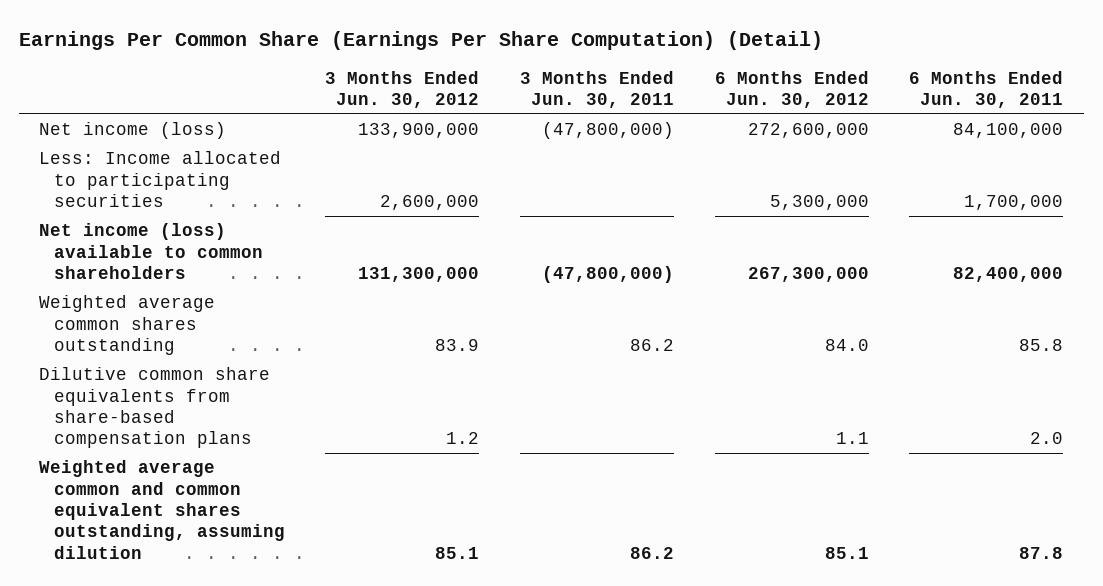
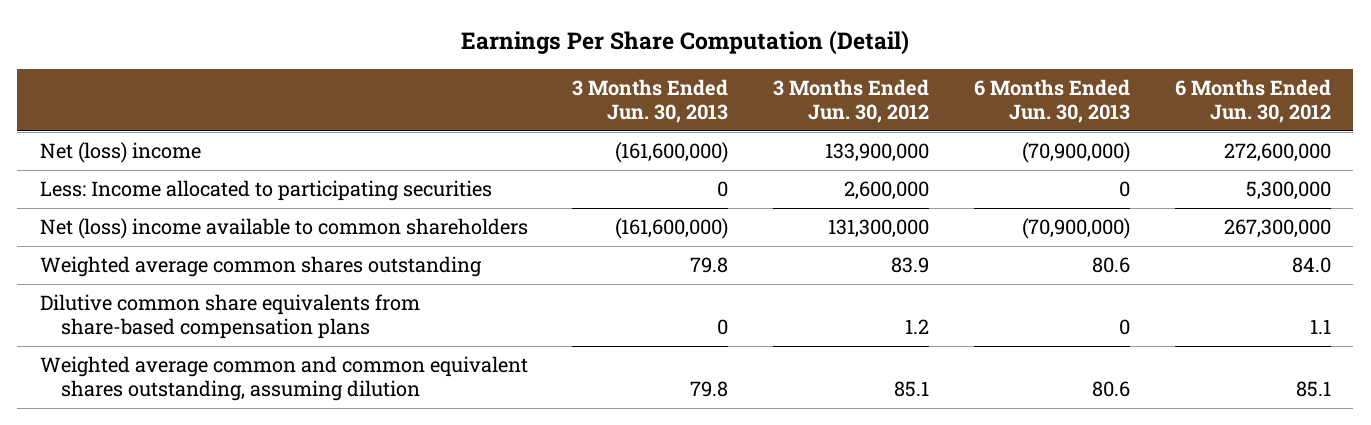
[19,31,824,51] Earnings Per Common Share (Earnings Per Share Computation) (Detail) -> [461,29,910,55] Earnings Per Share Computation (Detail)
[519,70,674,108] 3 Months Ended Jun. 30, 2011 -> none
[909,70,1064,108] 6 Months Ended Jun. 30, 2011 -> none
none -> [572,79,729,124] 3 Months Ended Jun. 30, 2013
none -> [974,79,1131,124] 6 Months Ended Jun. 30, 2013
[39,122,227,140] Net income (loss) -> [39,142,201,164] Net (loss) income
[39,223,263,279] Net income (loss) available to common shareholders -> [39,218,528,240] Net (loss) income available to common shareholders

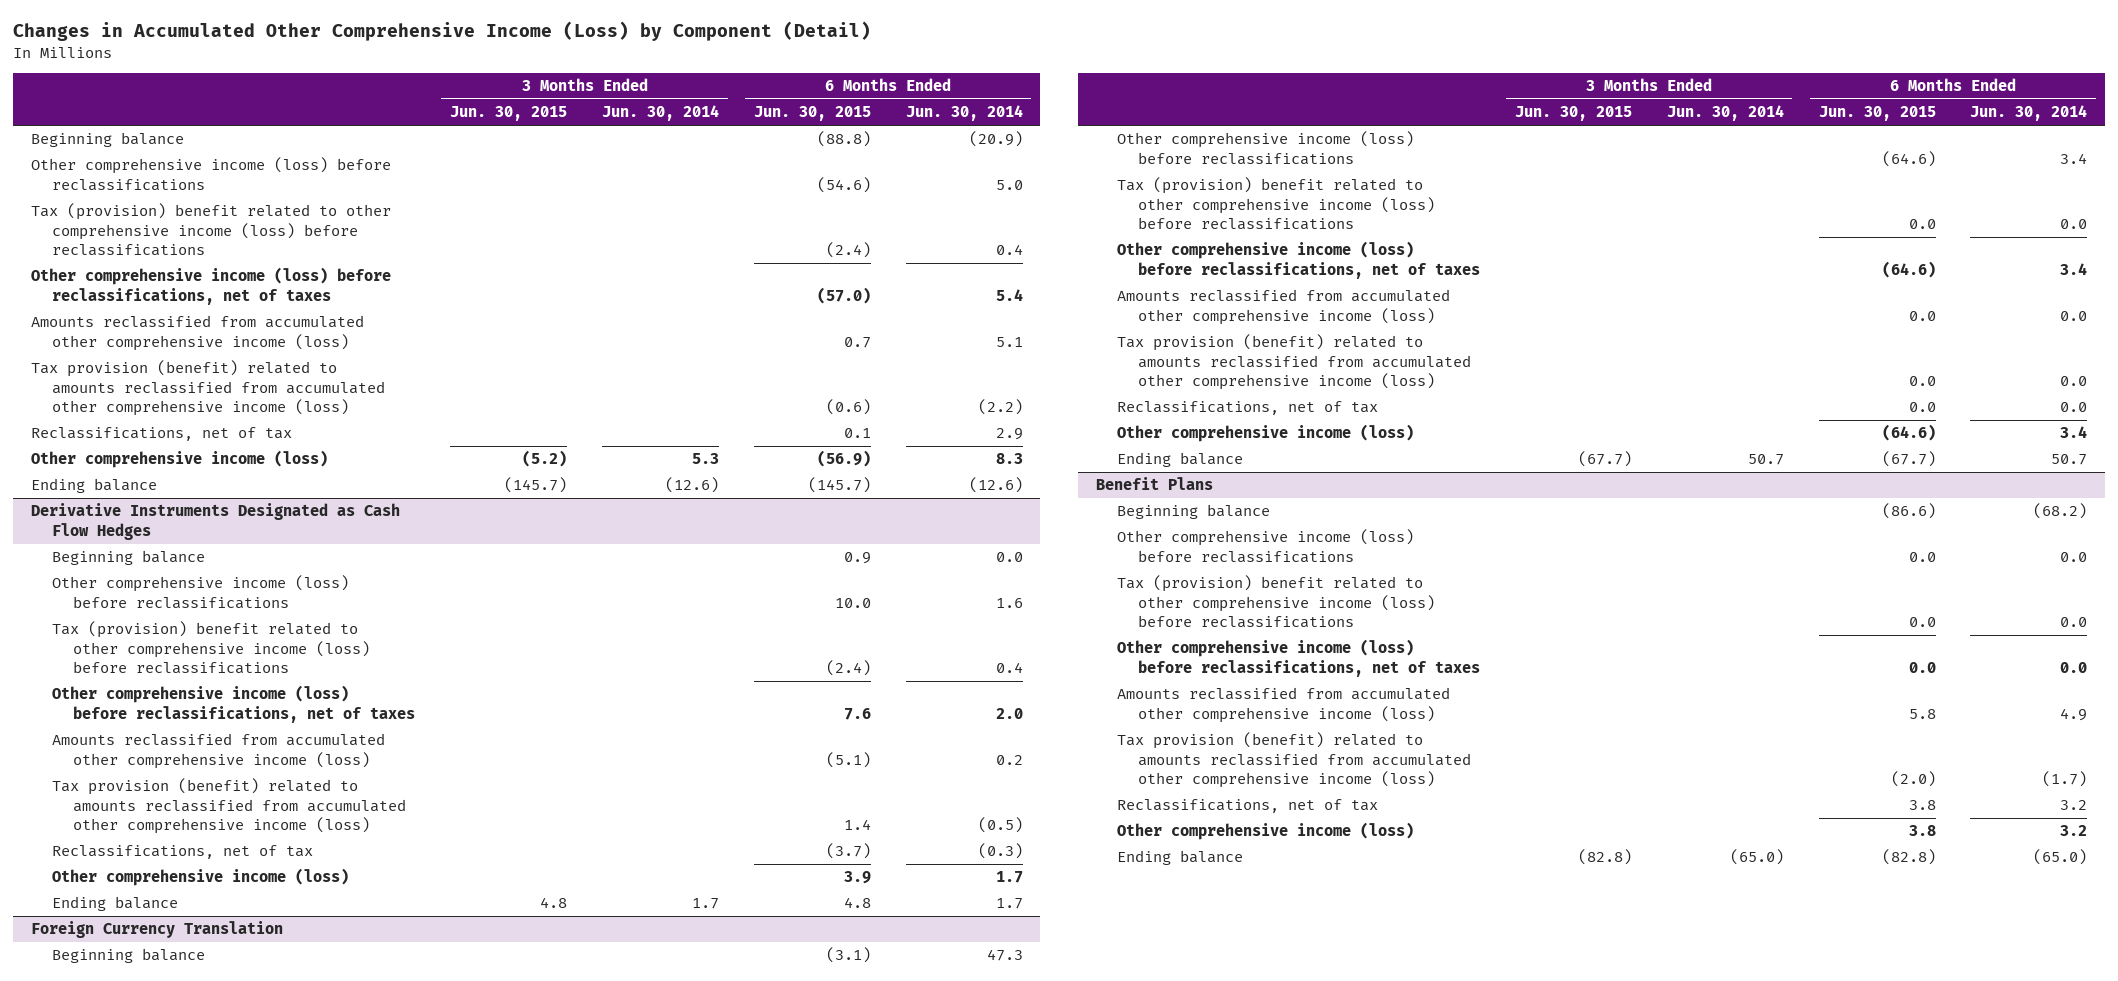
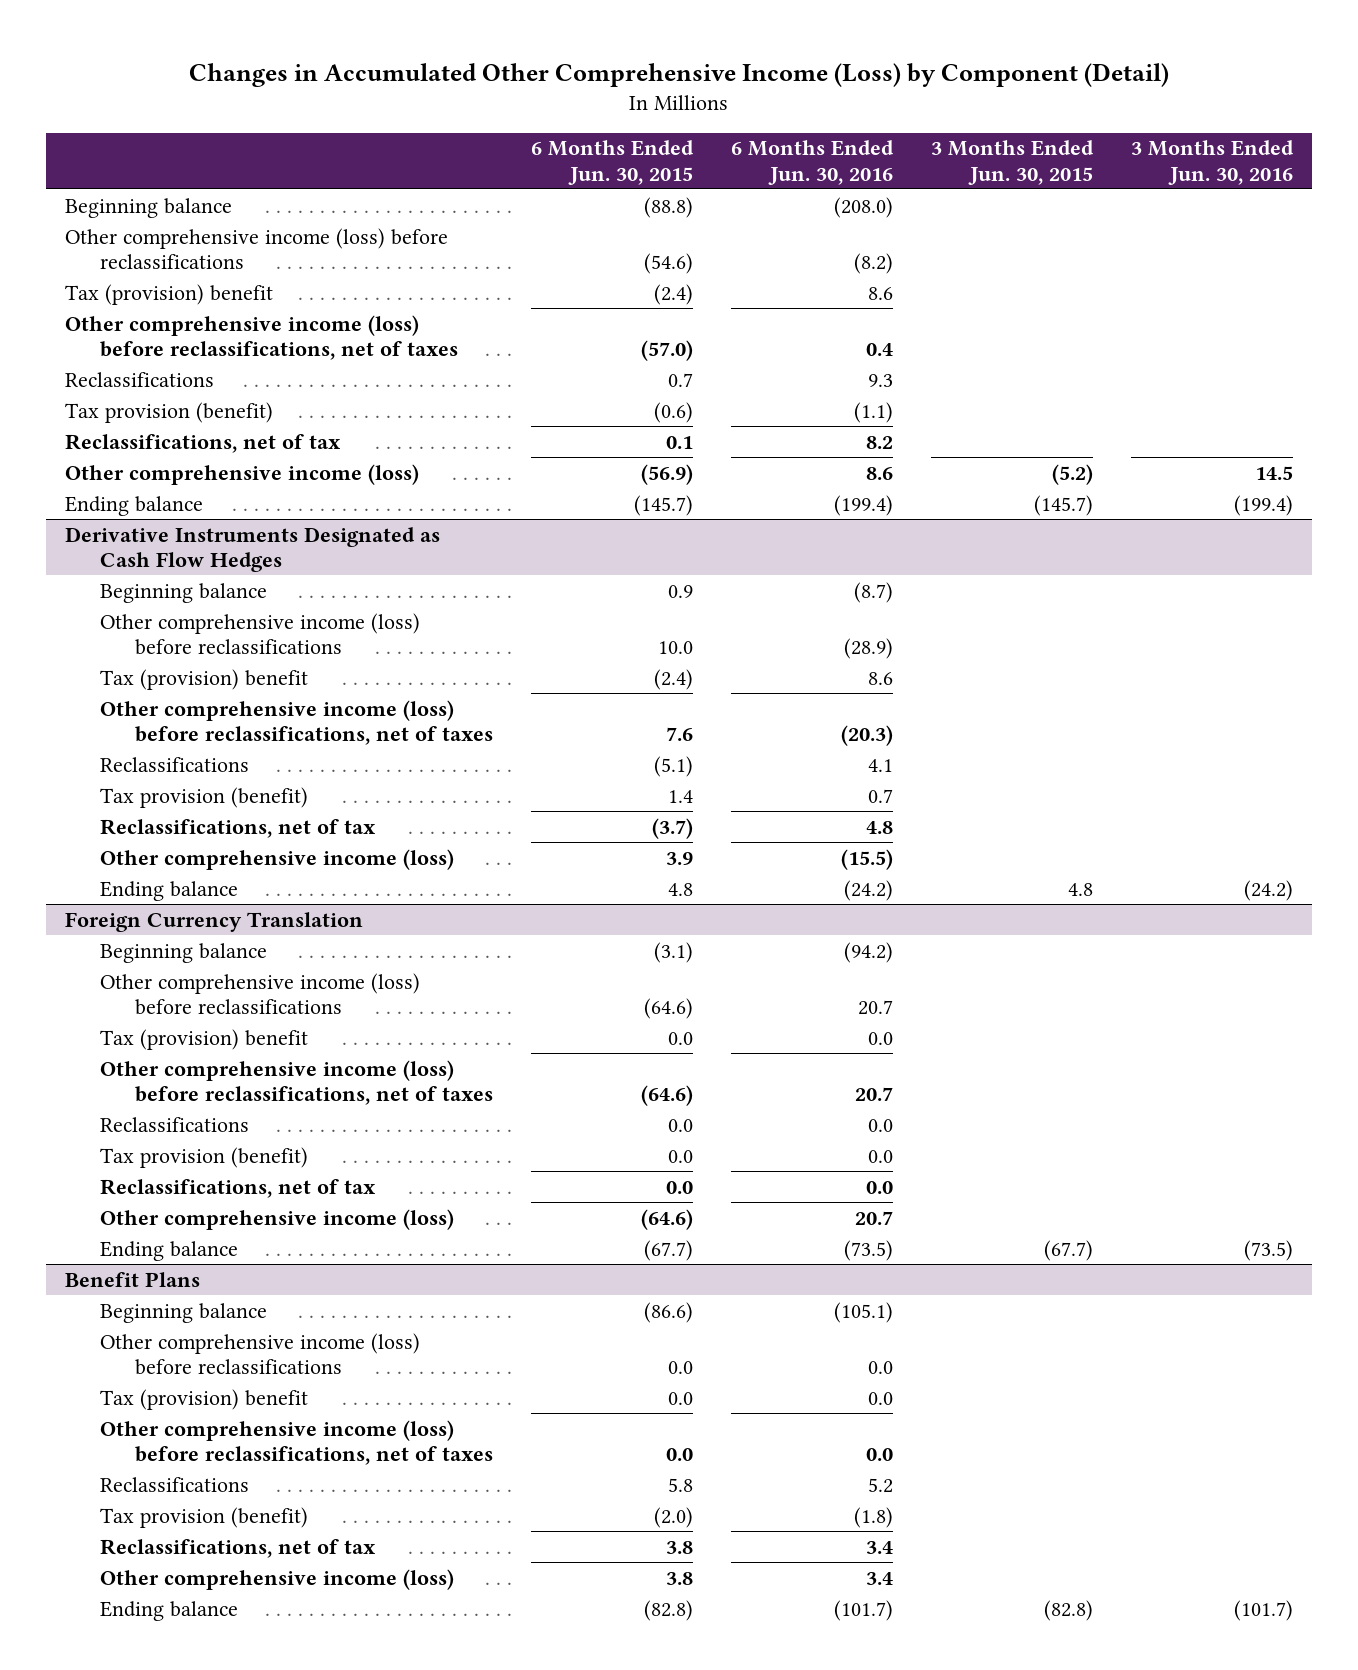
[601,105,719,122] Jun. 30, 2014 -> none
[905,105,1023,122] Jun. 30, 2014 -> none
none -> [731,140,895,185] 6 Months Ended Jun. 30, 2016
none -> [1130,140,1294,185] 3 Months Ended Jun. 30, 2016
[30,203,391,257] Tax (provision) benefit related to other comprehensive income (loss) before reclassifications -> [65,283,274,305] Tax (provision) benefit
[30,315,364,351] Amounts reclassified from accumulated other comprehensive income (loss) -> [65,371,215,387] Reclassifications
[30,360,386,417] Tax provision (benefit) related to amounts reclassified from accumulated other comprehensive income (loss) -> [65,401,274,423] Tax provision (benefit)
[52,621,371,675] Tax (provision) benefit related to other comprehensive income (loss) before reclassifications -> [100,668,309,690] Tax (provision) benefit
[52,733,386,769] Amounts reclassified from accumulated other comprehensive income (loss) -> [100,756,250,772] Reclassifications
[52,778,407,835] Tax provision (benefit) related to amounts reclassified from accumulated other comprehensive income (loss) -> [100,786,309,808] Tax provision (benefit)
[1116,177,1436,231] Tax (provision) benefit related to other comprehensive income (loss) before reclassifications -> [100,1028,309,1050] Tax (provision) benefit
[1116,289,1450,325] Amounts reclassified from accumulated other comprehensive income (loss) -> [100,1116,250,1132] Reclassifications
[1116,334,1472,391] Tax provision (benefit) related to amounts reclassified from accumulated other comprehensive income (loss) -> [100,1146,309,1168] Tax provision (benefit)
[1116,575,1436,629] Tax (provision) benefit related to other comprehensive income (loss) before reclassifications -> [100,1388,309,1410] Tax (provision) benefit
[1116,687,1450,723] Amounts reclassified from accumulated other comprehensive income (loss) -> [100,1476,250,1492] Reclassifications
[1116,732,1472,789] Tax provision (benefit) related to amounts reclassified from accumulated other comprehensive income (loss) -> [100,1506,309,1528] Tax provision (benefit)

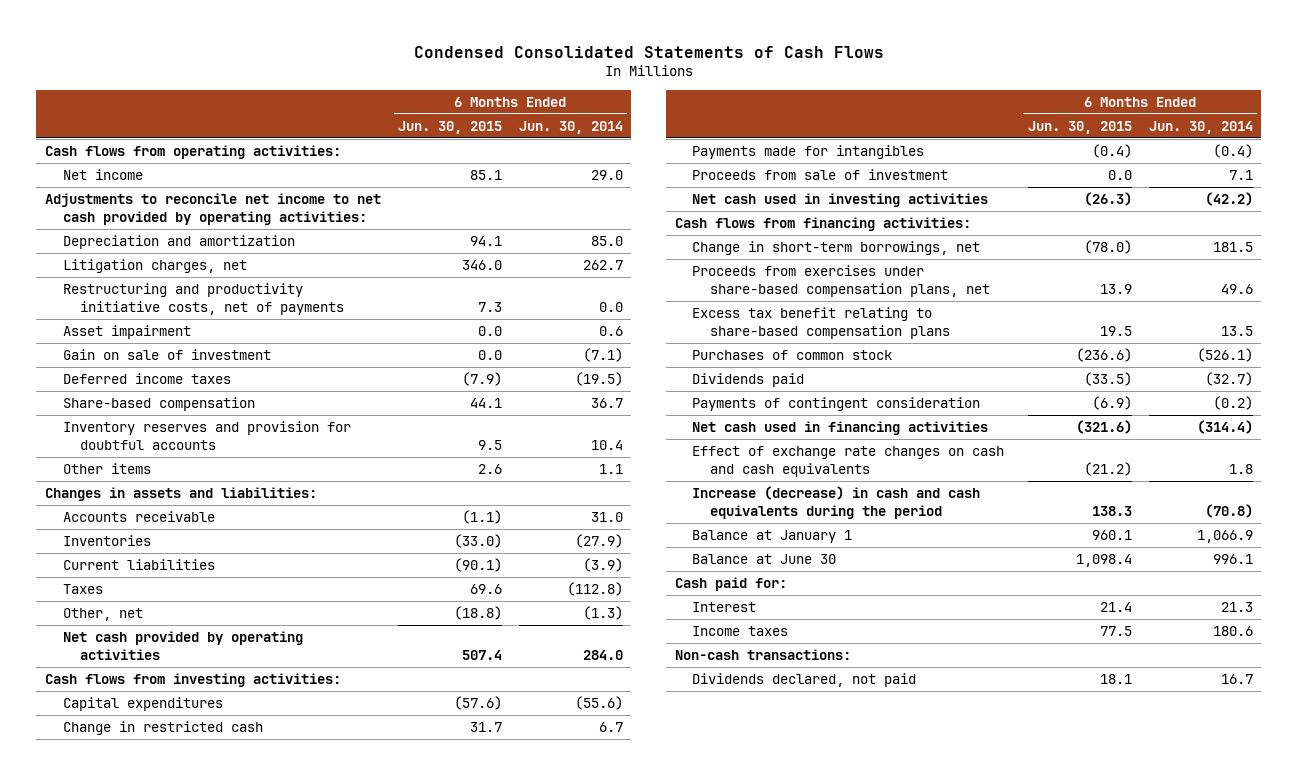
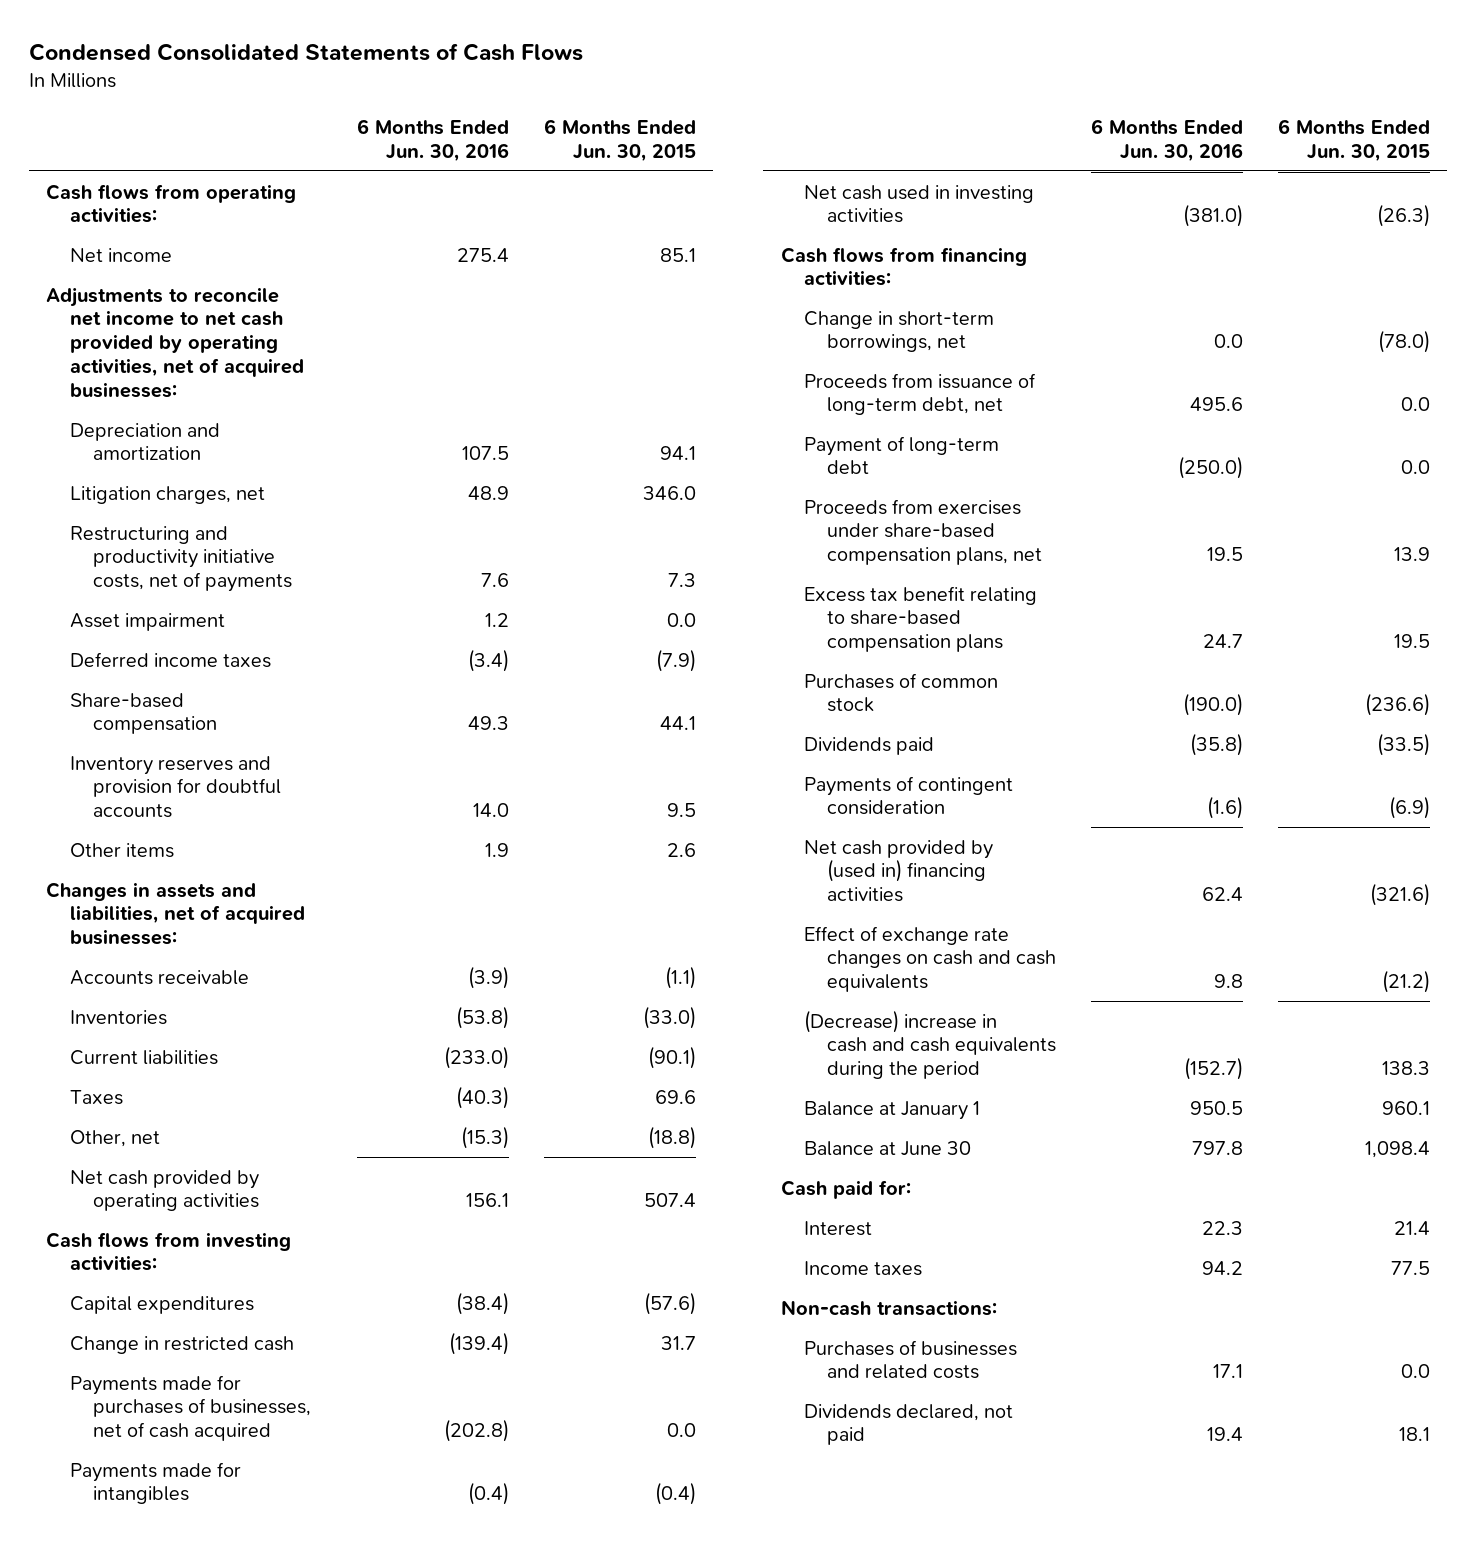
[518,120,623,134] Jun. 30, 2014 -> none
none -> [356,119,509,162] 6 Months Ended Jun. 30, 2016
[44,192,381,225] Adjustments to reconcile net income to net cash provided by operating activities: -> [46,286,304,398] Adjustments to reconcile net income to net cash provided by operating activities, net of acquired businesses:
[62,348,271,360] Gain on sale of investment -> none
[44,486,317,501] Changes in assets and liabilities: -> [46,881,305,946] Changes in assets and liabilities, net of acquired businesses:
none -> [69,1374,312,1442] Payments made for purchases of businesses, net of cash acquired
[692,168,949,180] Proceeds from sale of investment -> none
none -> [803,372,1036,416] Proceeds from issuance of long-term debt, net
none -> [803,435,999,475] Payment of long-term debt
[692,420,989,435] Net cash used in financing activities -> [803,839,993,903] Net cash provided by (used in) financing activities
[692,485,981,519] Increase (decrease) in cash and cash equivalents during the period -> [803,1009,1057,1080] (Decrease) increase in cash and cash equivalents during the period
none -> [803,1339,1017,1380] Purchases of businesses and related costs

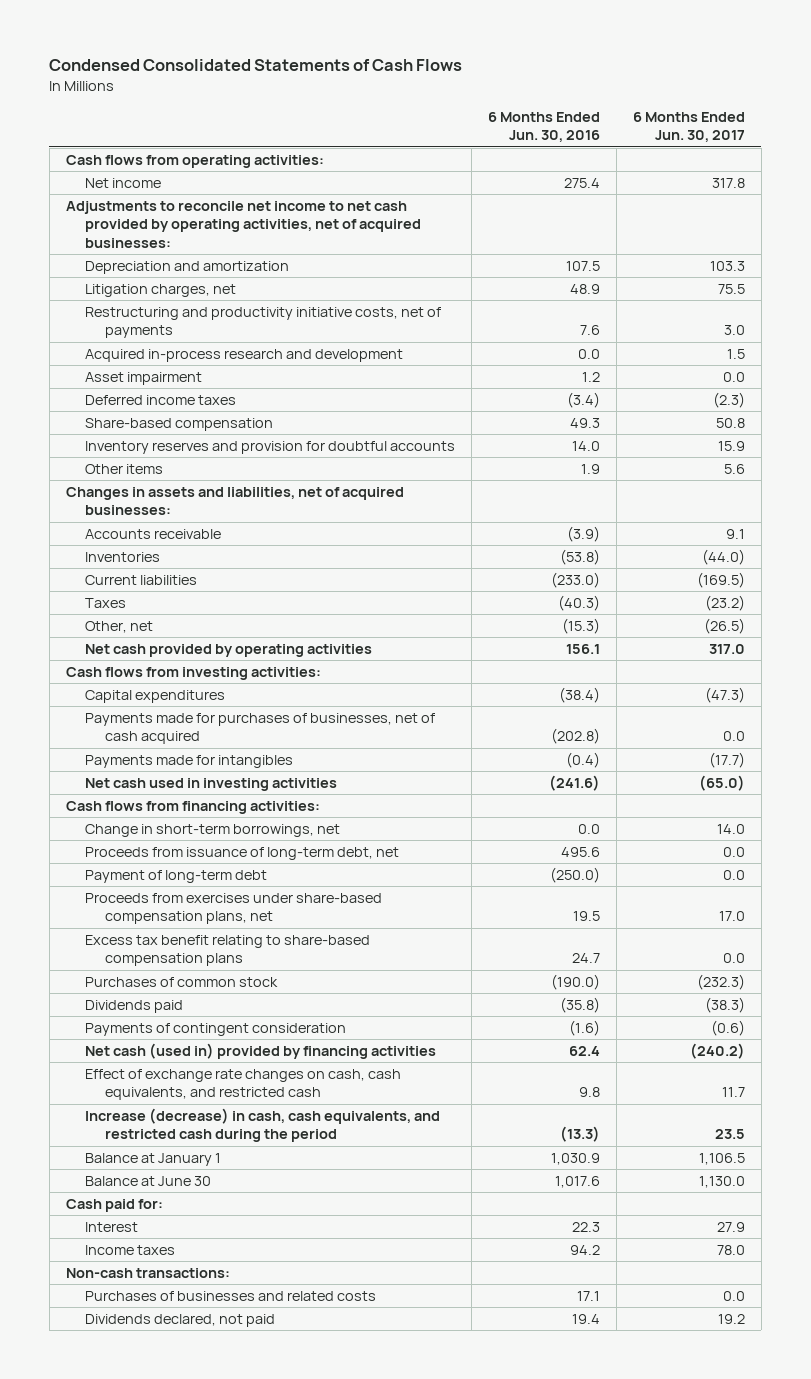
[543,119,696,162] 6 Months Ended Jun. 30, 2015 -> none
none -> [632,111,745,143] 6 Months Ended Jun. 30, 2017
none -> [85,348,404,362] Acquired in-process research and development
[69,1335,294,1354] Change in restricted cash -> none
[1183,204,1244,228] (381.0) -> [549,774,601,791] (241.6)
[803,839,993,903] Net cash provided by (used in) financing activities -> [85,1042,437,1059] Net cash (used in) provided by financing activities
[803,925,1057,993] Effect of exchange rate changes on cash and cash equivalents -> [85,1068,402,1101] Effect of exchange rate changes on cash, cash equivalents, and restricted cash
[803,1009,1057,1080] (Decrease) increase in cash and cash equivalents during the period -> [85,1107,441,1143] Increase (decrease) in cash, cash equivalents, and restricted cash during the period
[1184,1057,1244,1081] (152.7) -> [560,1126,601,1143] (13.3)
[1190,1100,1244,1115] 950.5 -> [551,1152,601,1165] 1,030.9
[1192,1140,1244,1155] 797.8 -> [555,1175,601,1188] 1,017.6

